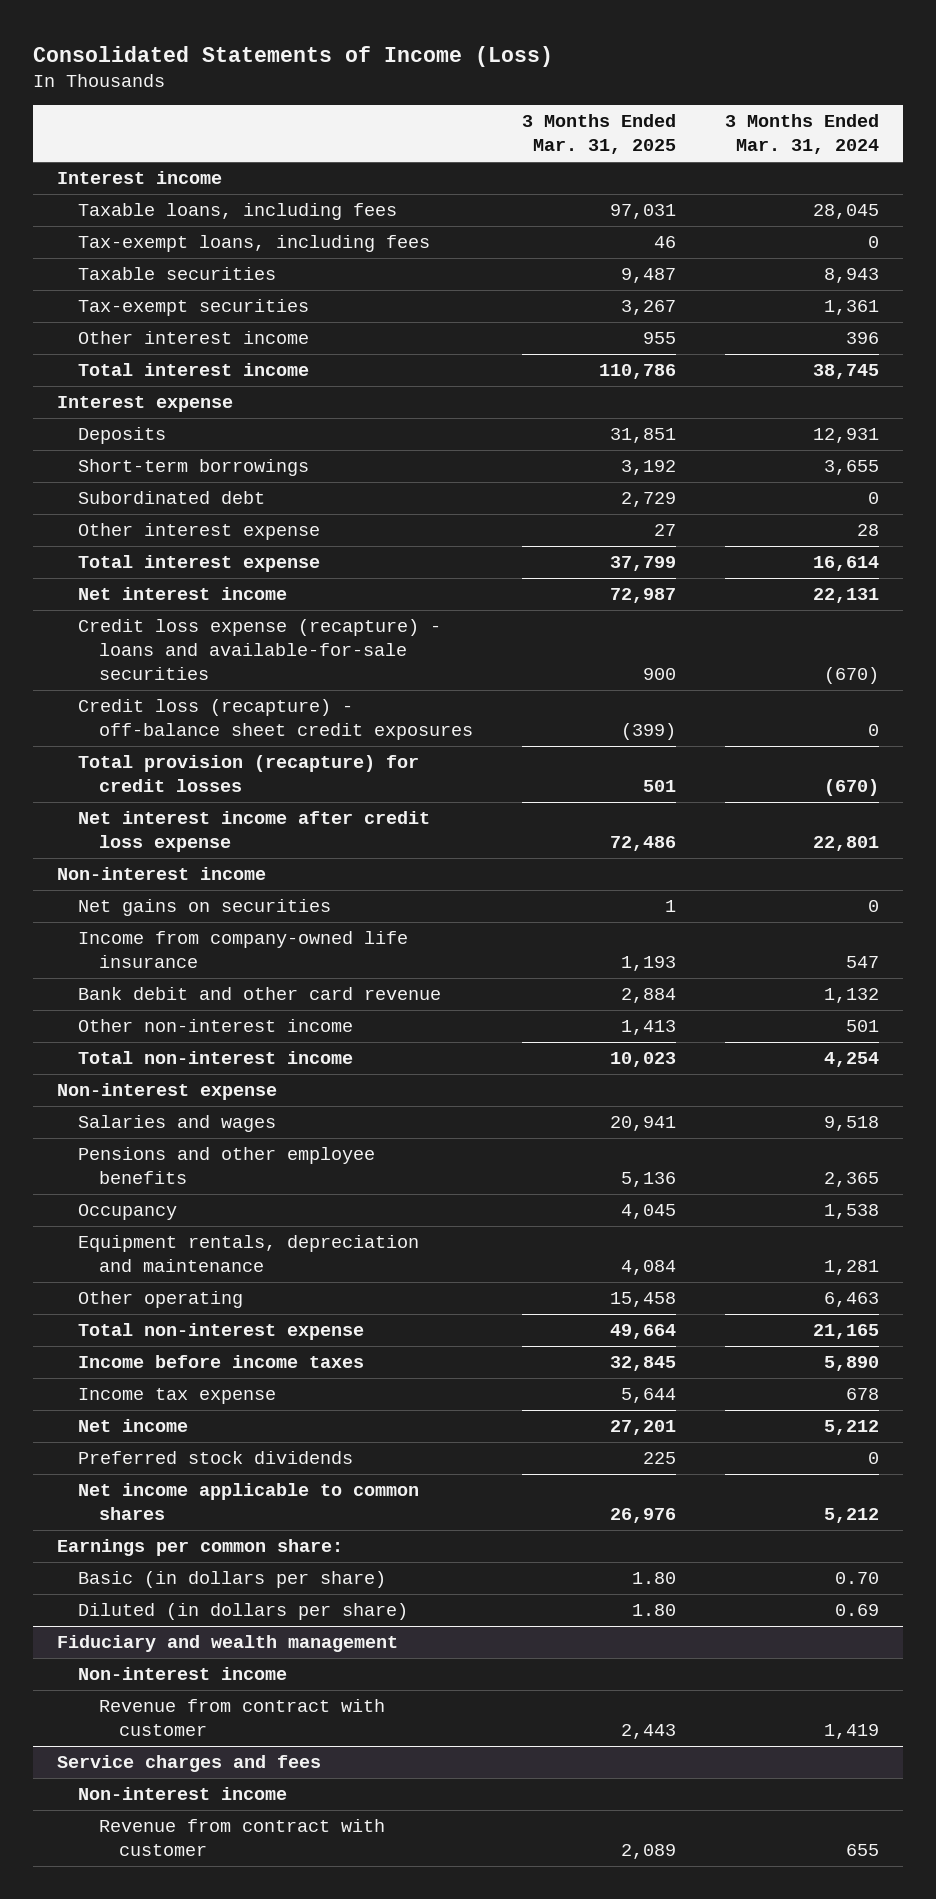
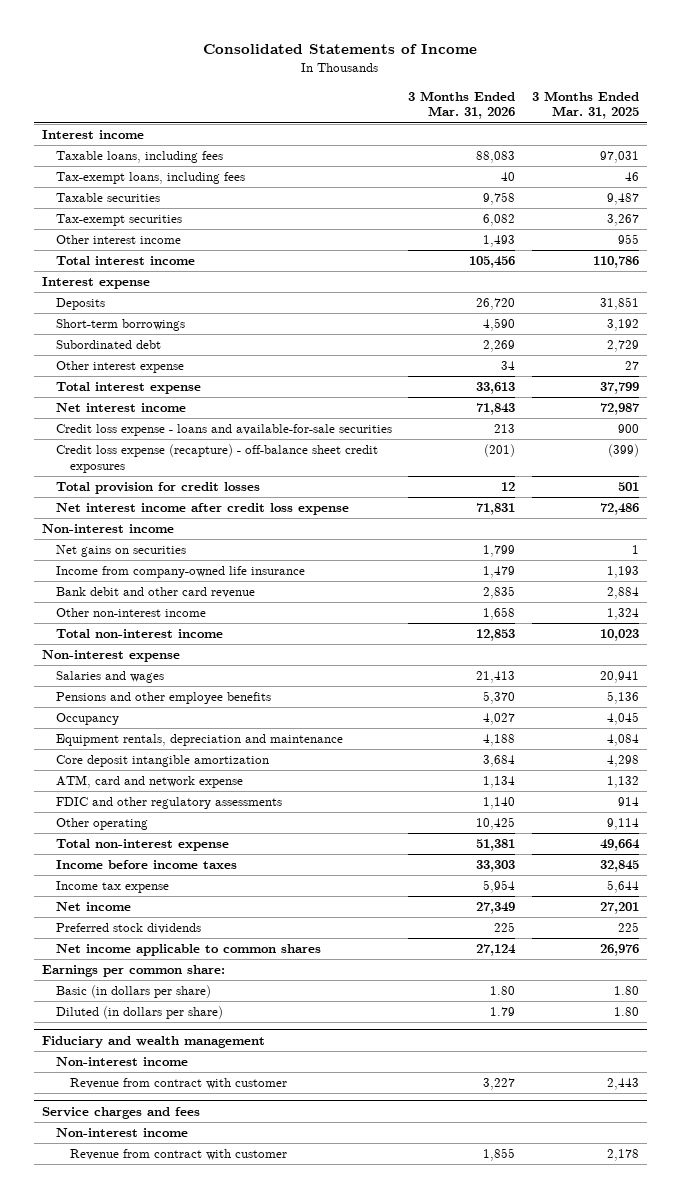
[32,45,553,67] Consolidated Statements of Income (Loss) -> [203,44,478,55] Consolidated Statements of Income
[724,114,879,155] 3 Months Ended Mar. 31, 2024 -> none
none -> [408,90,516,120] 3 Months Ended Mar. 31, 2026
[77,619,441,681] Credit loss expense (recapture) - loans and available-for-sale securities -> [55,424,392,437] Credit loss expense - loans and available-for-sale securities
[77,699,473,741] Credit loss (recapture) - off-balance sheet credit exposures -> [55,444,378,473] Credit loss expense (recapture) - off-balance sheet credit exposures
[77,755,419,793] Total provision (recapture) for credit losses -> [55,482,260,495] Total provision for credit losses
[620,1020,676,1036] 1,413 -> [606,608,639,621] 1,324
none -> [55,755,269,768] Core deposit intangible amortization
none -> [55,775,243,789] ATM, card and network expense
none -> [55,797,282,810] FDIC and other regulatory assessments
[609,1292,676,1308] 15,458 -> [606,818,639,831] 9,114
[620,1844,676,1860] 2,089 -> [606,1149,639,1162] 2,178

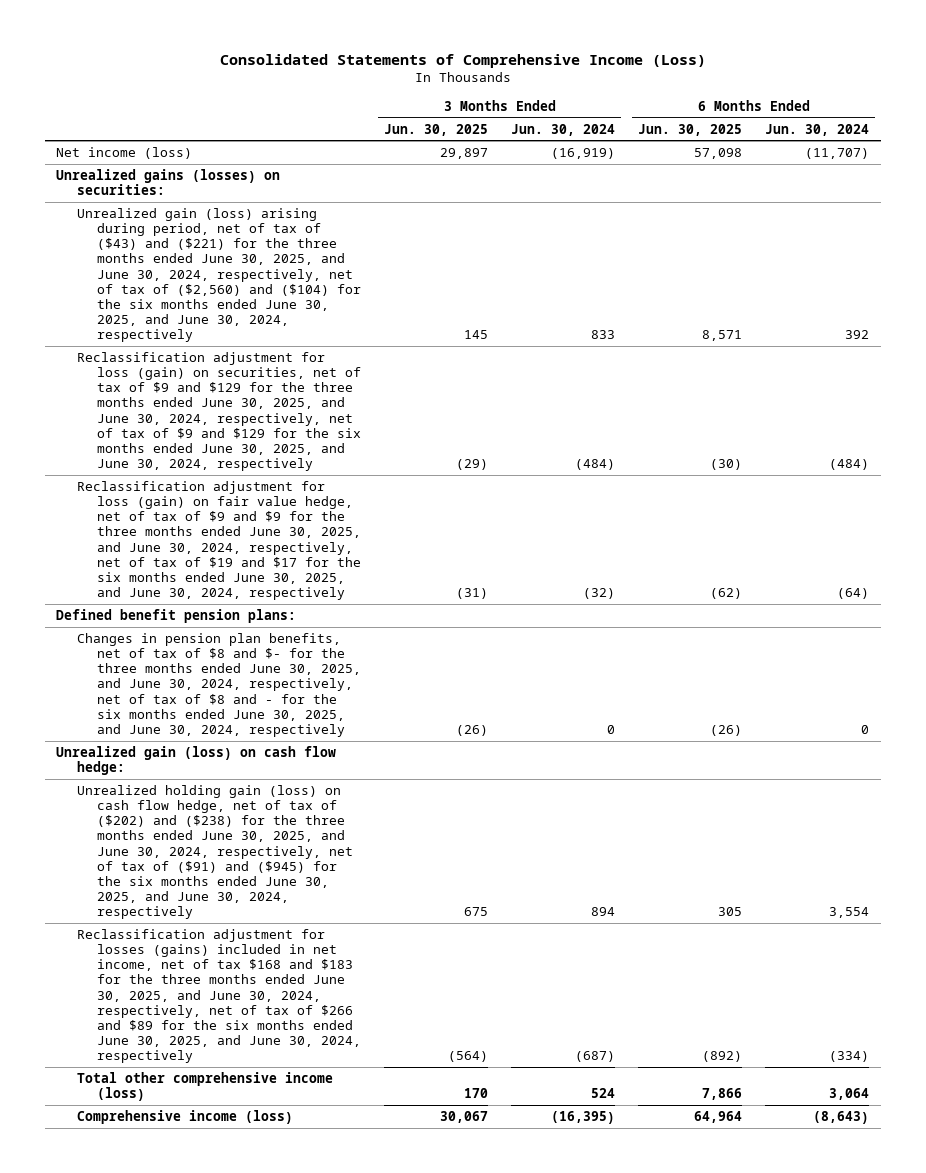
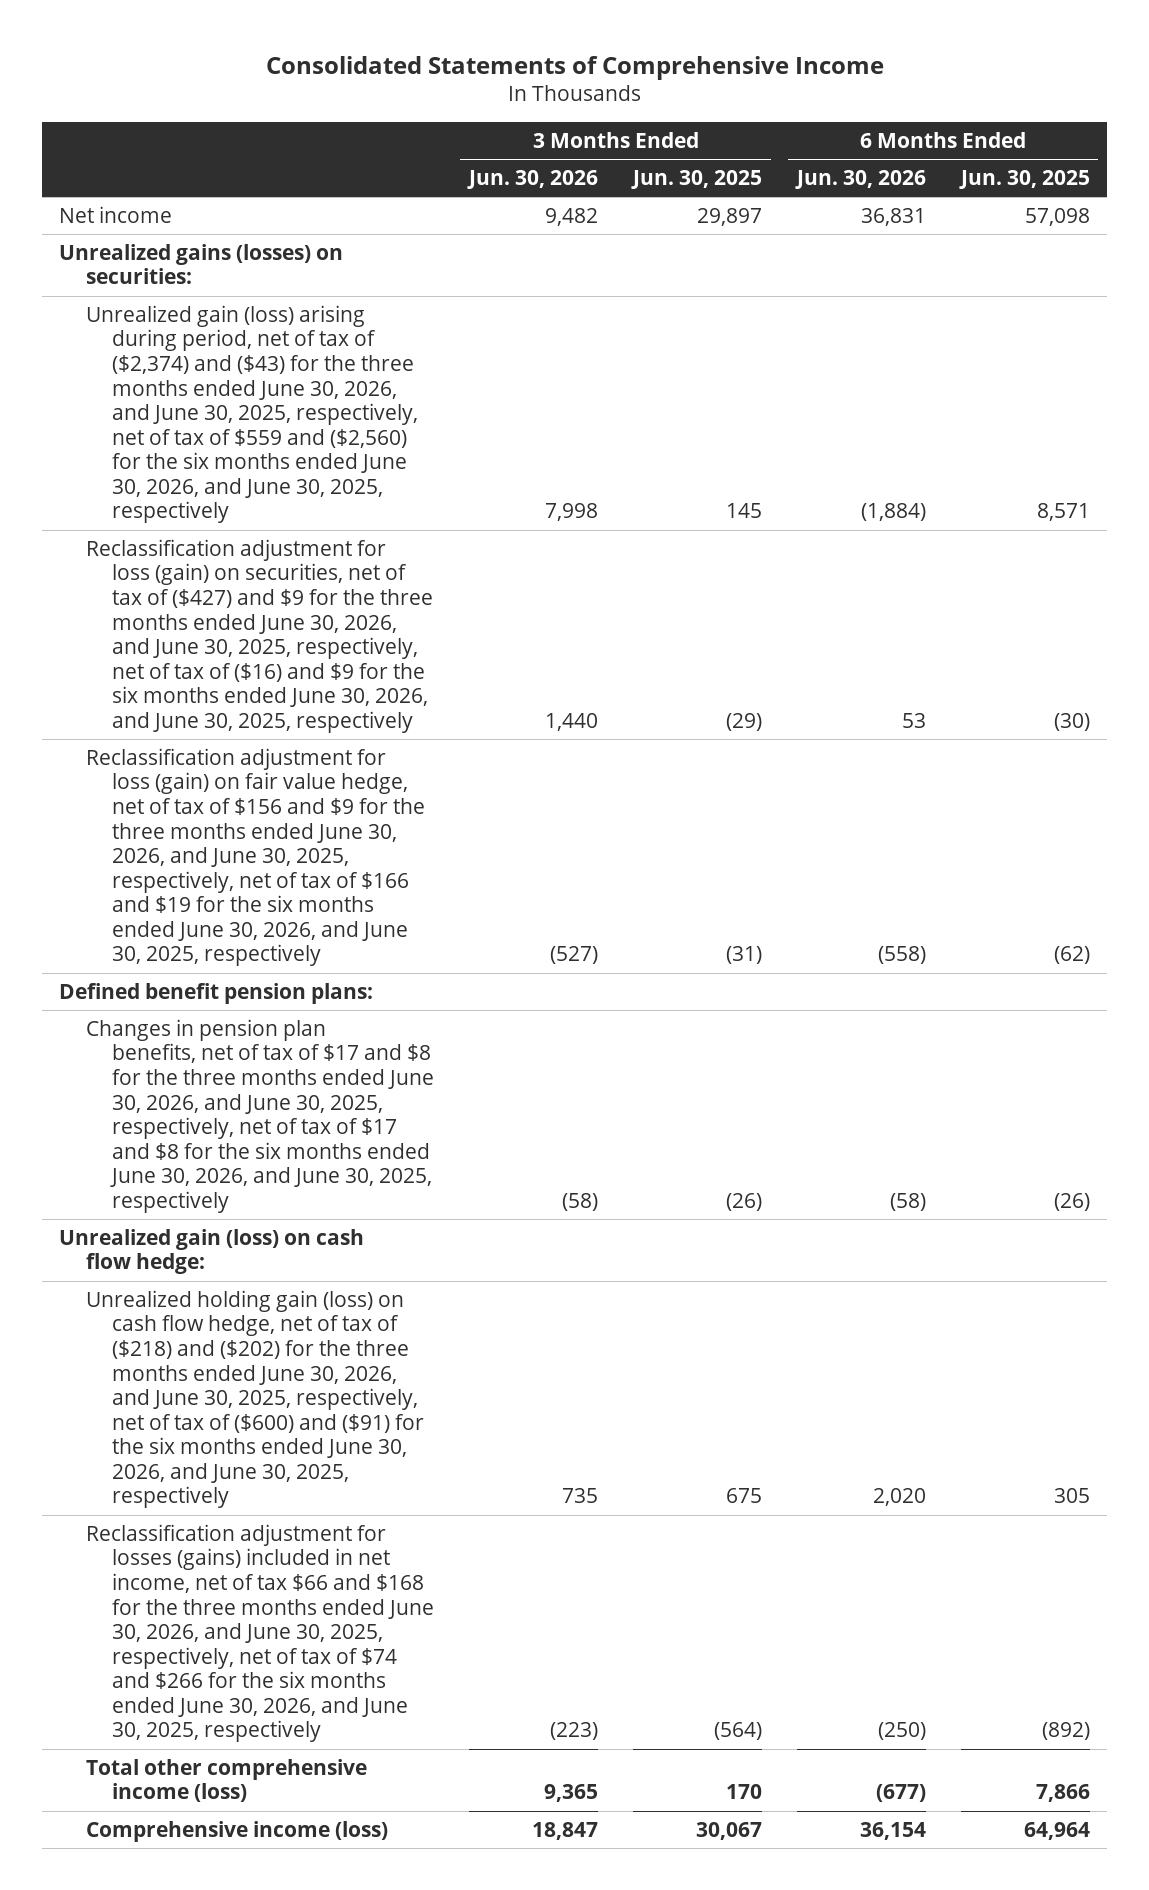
[219,53,706,68] Consolidated Statements of Comprehensive Income (Loss) -> [265,55,884,80] Consolidated Statements of Comprehensive Income
[511,123,616,136] Jun. 30, 2024 -> none
[765,123,870,136] Jun. 30, 2024 -> none
none -> [467,170,599,190] Jun. 30, 2026
none -> [794,170,926,190] Jun. 30, 2026
[56,146,193,159] Net income (loss) -> [59,205,173,223] Net income
[76,207,361,343] Unrealized gain (loss) arising during period, net of tax of ($43) and ($221) for the three months ended June 30, 2025, and June 30, 2024, respectively, net of tax of ($2,560) and ($104) for the six months ended June 30, 2025, and June 30, 2024, respectively -> [85,304,419,524] Unrealized gain (loss) arising during period, net of tax of ($2,374) and ($43) for the three months ended June 30, 2026, and June 30, 2025, respectively, net of tax of $559 and ($2,560) for the six months ended June 30, 2026, and June 30, 2025, respectively
[76,351,361,472] Reclassification adjustment for loss (gain) on securities, net of tax of $9 and $129 for the three months ended June 30, 2025, and June 30, 2024, respectively, net of tax of $9 and $129 for the six months ended June 30, 2025, and June 30, 2024, respectively -> [85,538,434,733] Reclassification adjustment for loss (gain) on securities, net of tax of ($427) and $9 for the three months ended June 30, 2026, and June 30, 2025, respectively, net of tax of ($16) and $9 for the six months ended June 30, 2026, and June 30, 2025, respectively
[76,480,361,601] Reclassification adjustment for loss (gain) on fair value hedge, net of tax of $9 and $9 for the three months ended June 30, 2025, and June 30, 2024, respectively, net of tax of $19 and $17 for the six months ended June 30, 2025, and June 30, 2024, respectively -> [85,747,426,967] Reclassification adjustment for loss (gain) on fair value hedge, net of tax of $156 and $9 for the three months ended June 30, 2026, and June 30, 2025, respectively, net of tax of $166 and $19 for the six months ended June 30, 2026, and June 30, 2025, respectively
[76,632,361,737] Changes in pension plan benefits, net of tax of $8 and $- for the three months ended June 30, 2025, and June 30, 2024, respectively, net of tax of $8 and - for the six months ended June 30, 2025, and June 30, 2024, respectively -> [85,1018,435,1213] Changes in pension plan benefits, net of tax of $17 and $8 for the three months ended June 30, 2026, and June 30, 2025, respectively, net of tax of $17 and $8 for the six months ended June 30, 2026, and June 30, 2025, respectively
[76,784,353,920] Unrealized holding gain (loss) on cash flow hedge, net of tax of ($202) and ($238) for the three months ended June 30, 2025, and June 30, 2024, respectively, net of tax of ($91) and ($945) for the six months ended June 30, 2025, and June 30, 2024, respectively -> [85,1289,425,1509] Unrealized holding gain (loss) on cash flow hedge, net of tax of ($218) and ($202) for the three months ended June 30, 2026, and June 30, 2025, respectively, net of tax of ($600) and ($91) for the six months ended June 30, 2026, and June 30, 2025, respectively
[76,928,361,1064] Reclassification adjustment for losses (gains) included in net income, net of tax $168 and $183 for the three months ended June 30, 2025, and June 30, 2024, respectively, net of tax of $266 and $89 for the six months ended June 30, 2025, and June 30, 2024, respectively -> [85,1523,435,1743] Reclassification adjustment for losses (gains) included in net income, net of tax $66 and $168 for the three months ended June 30, 2026, and June 30, 2025, respectively, net of tax of $74 and $266 for the six months ended June 30, 2026, and June 30, 2025, respectively

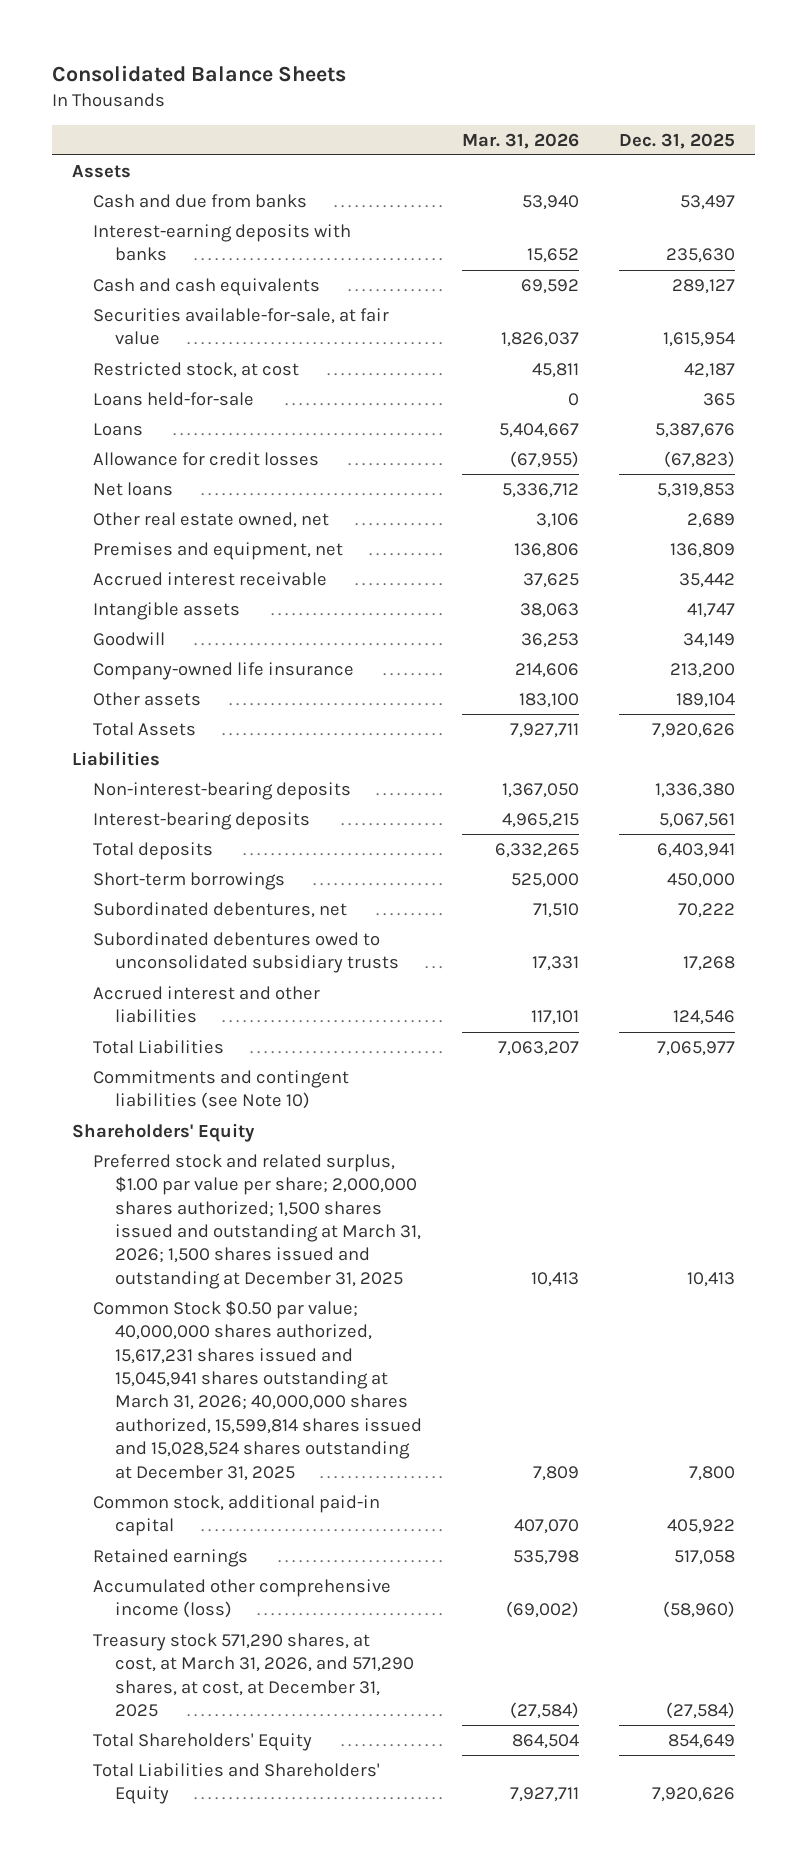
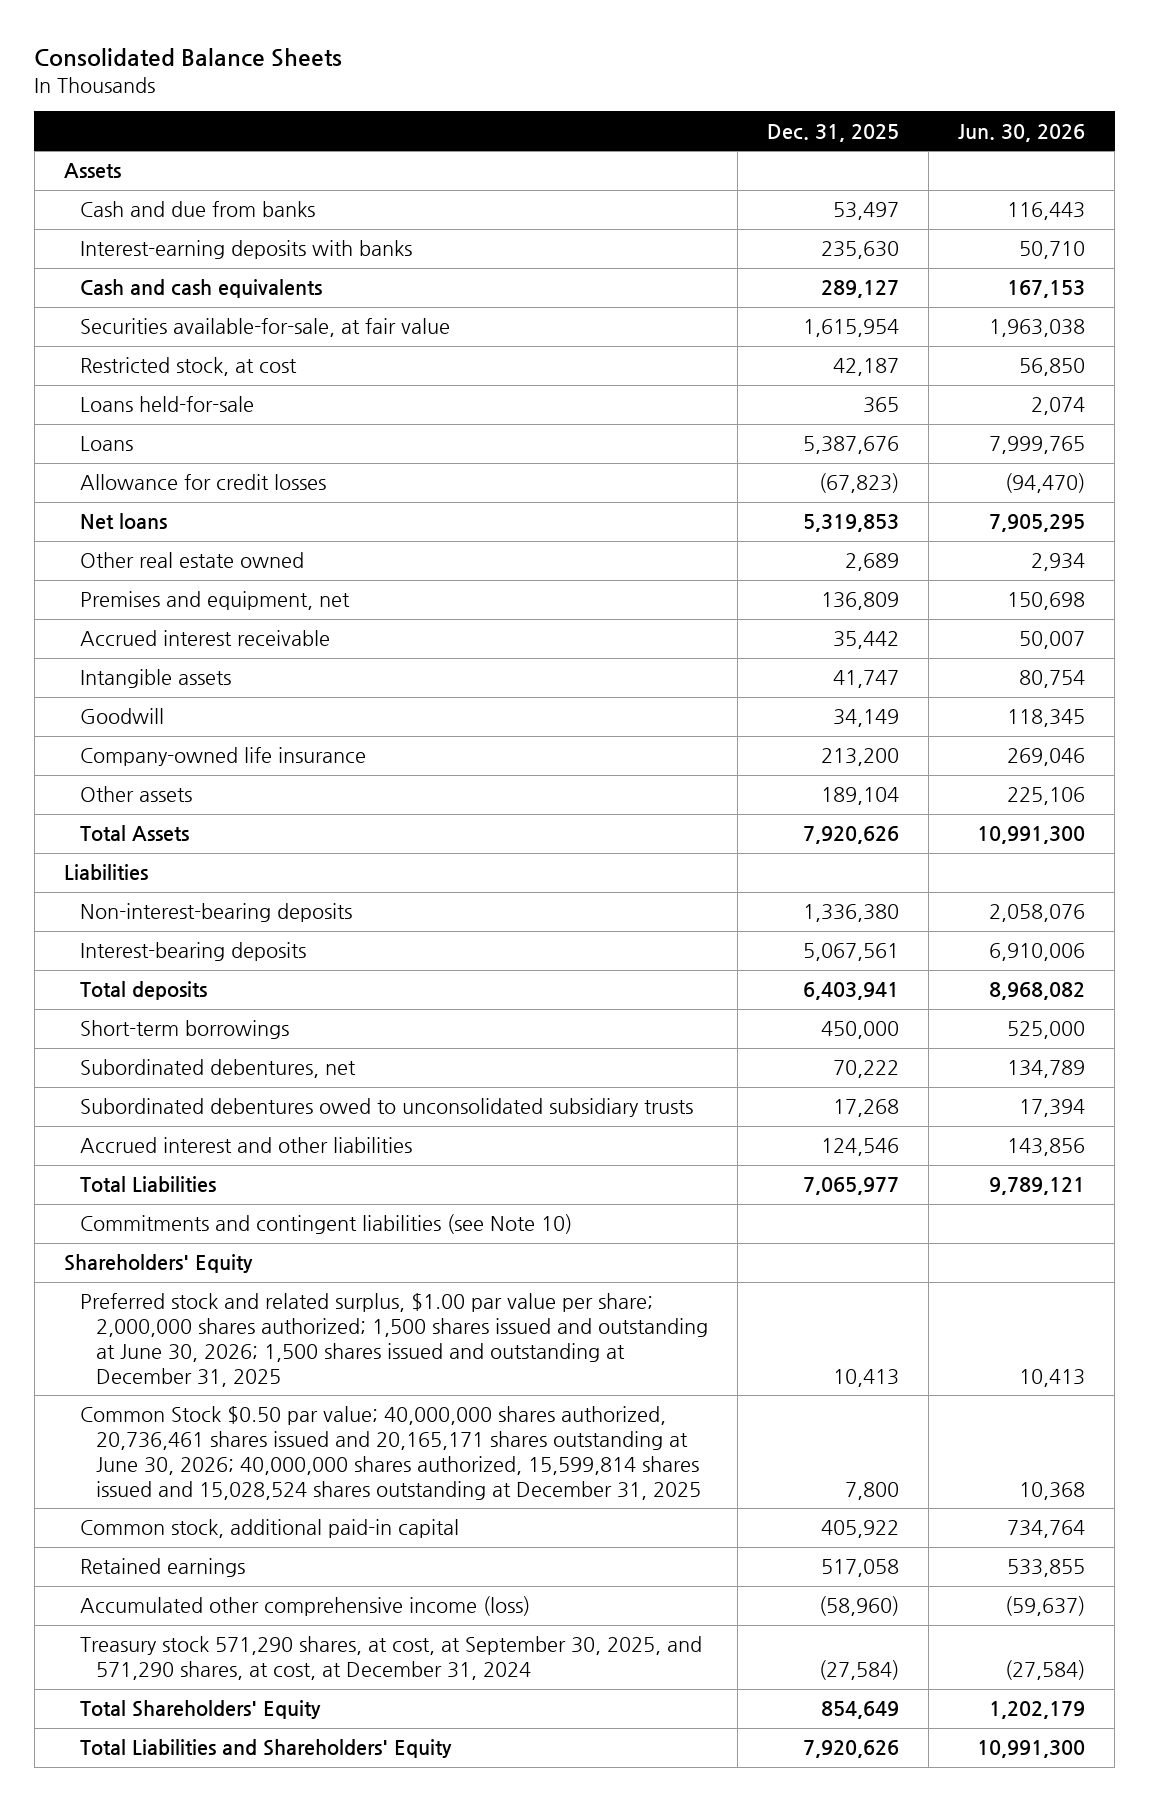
[461,132,579,149] Mar. 31, 2026 -> none
none -> [958,123,1086,142] Jun. 30, 2026
[93,511,330,528] Other real estate owned, net -> [80,552,305,569] Other real estate owned
[93,1153,421,1289] Preferred stock and related surplus, $1.00 par value per share; 2,000,000 shares authorized; 1,500 shares issued and outstanding at March 31, 2026; 1,500 shares issued and outstanding at December 31, 2025 -> [80,1293,709,1387] Preferred stock and related surplus, $1.00 par value per share; 2,000,000 shares authorized; 1,500 shares issued and outstanding at June 30, 2026; 1,500 shares issued and outstanding at December 31, 2025
[93,1299,422,1481] Common Stock $0.50 par value; 40,000,000 shares authorized, 15,617,231 shares issued and 15,045,941 shares outstanding at March 31, 2026; 40,000,000 shares authorized, 15,599,814 shares issued and 15,028,524 shares outstanding at December 31, 2025 -> [80,1406,702,1500] Common Stock $0.50 par value; 40,000,000 shares authorized, 20,736,461 shares issued and 20,165,171 shares outstanding at June 30, 2026; 40,000,000 shares authorized, 15,599,814 shares issued and 15,028,524 shares outstanding at December 31, 2025
[93,1632,414,1718] Treasury stock 571,290 shares, at cost, at March 31, 2026, and 571,290 shares, at cost, at December 31, 2025 -> [80,1636,703,1681] Treasury stock 571,290 shares, at cost, at September 30, 2025, and 571,290 shares, at cost, at December 31, 2024

